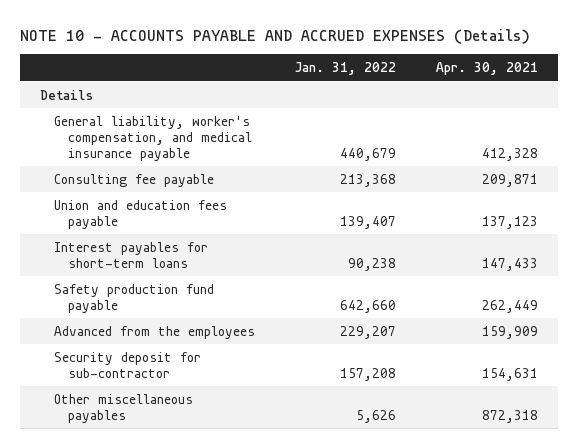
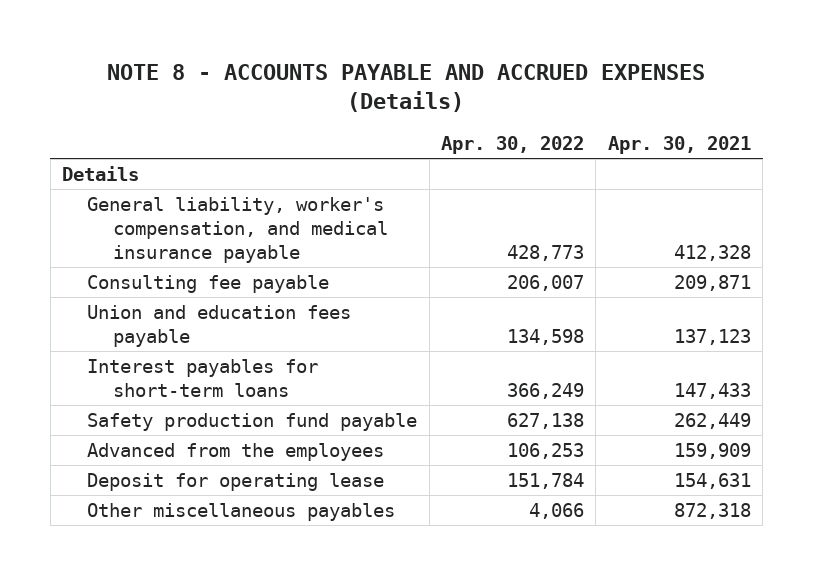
[19,28,530,44] NOTE 10 - ACCOUNTS PAYABLE AND ACCRUED EXPENSES (Details) -> [107,63,706,113] NOTE 8 - ACCOUNTS PAYABLE AND ACCRUED EXPENSES (Details)
[294,62,396,76] Jan. 31, 2022 -> none
none -> [441,135,585,154] Apr. 30, 2022
[53,351,201,378] Security deposit for sub-contractor -> [87,472,385,491] Deposit for operating lease

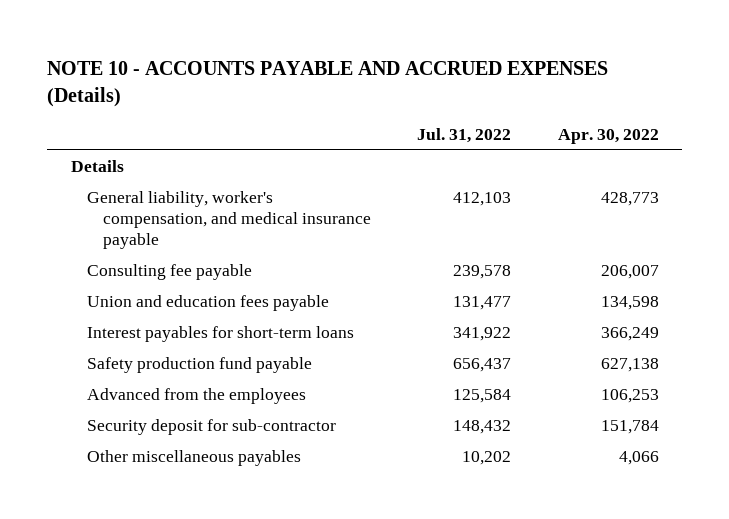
[107,63,706,113] NOTE 8 - ACCOUNTS PAYABLE AND ACCRUED EXPENSES (Details) -> [47,60,609,107] NOTE 10 - ACCOUNTS PAYABLE AND ACCRUED EXPENSES (Details)
[607,135,751,154] Apr. 30, 2021 -> none
none -> [417,128,512,144] Jul. 31, 2022
[87,472,385,491] Deposit for operating lease -> [86,418,336,435] Security deposit for sub-contractor

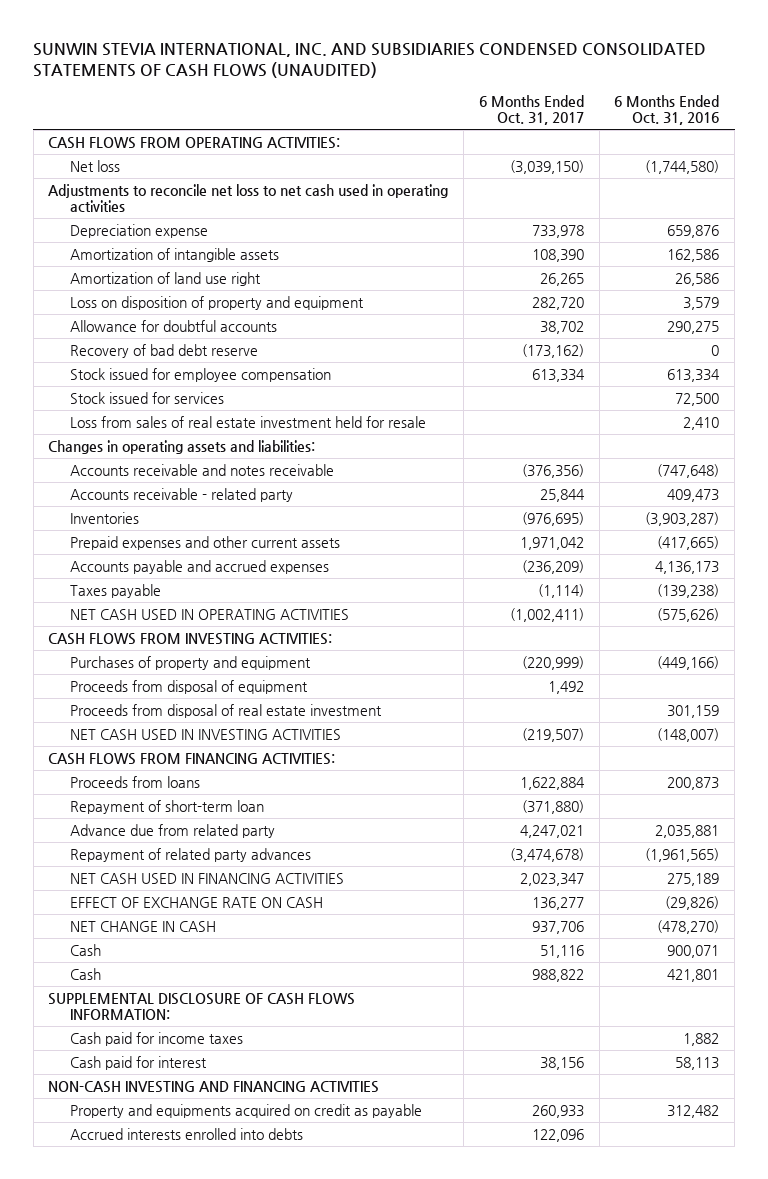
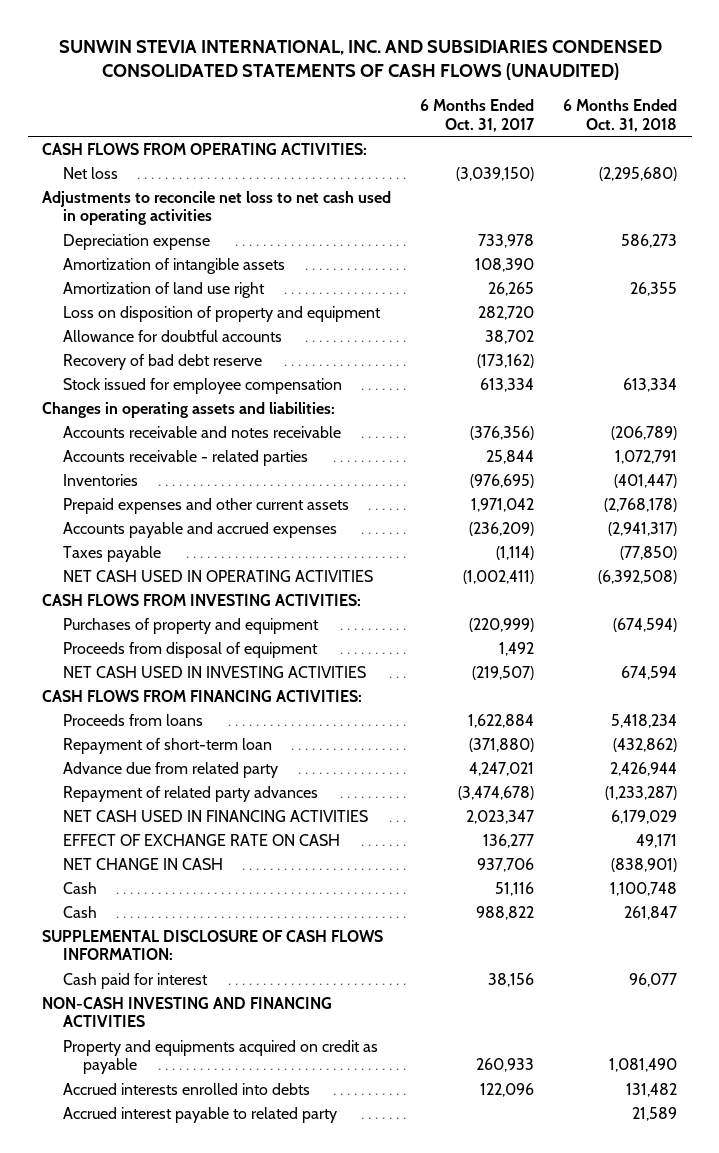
[614,94,720,125] 6 Months Ended Oct. 31, 2016 -> none
none -> [563,98,678,132] 6 Months Ended Oct. 31, 2018
[69,391,224,404] Stock issued for services -> none
[69,415,426,428] Loss from sales of real estate investment held for resale -> none
[69,487,293,502] Accounts receivable - related party -> [62,449,308,466] Accounts receivable - related parties
[69,703,382,718] Proceeds from disposal of real estate investment -> none
[69,1031,243,1046] Cash paid for income taxes -> none
none -> [62,1106,337,1123] Accrued interest payable to related party

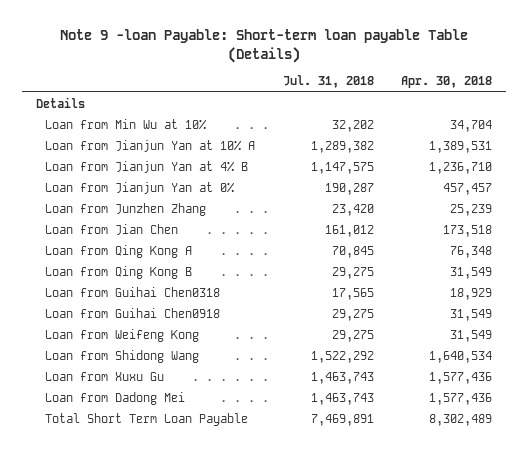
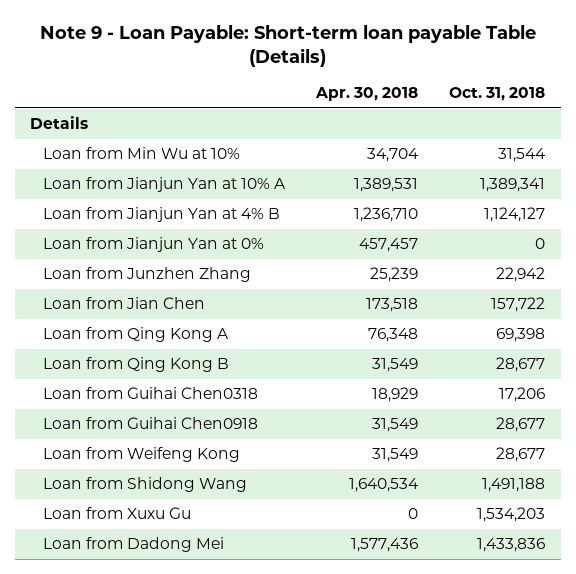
[60,29,469,63] Note 9 -loan Payable: Short-term loan payable Table (Details) -> [39,24,536,67] Note 9 - Loan Payable: Short-term loan payable Table (Details)
[282,75,374,89] Jul. 31, 2018 -> none
none -> [449,87,546,102] Oct. 31, 2018
[429,371,493,384] 1,577,436 -> [408,508,419,520] 0
[45,412,249,426] Total Short Term Loan Payable -> none

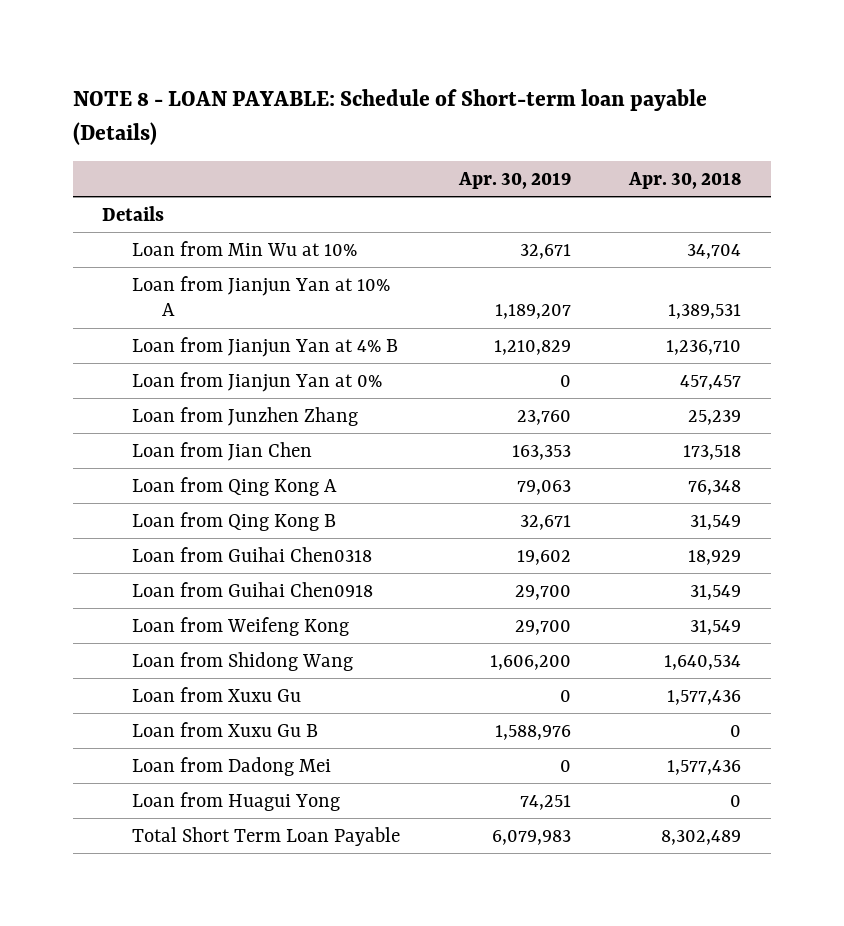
[39,24,536,67] Note 9 - Loan Payable: Short-term loan payable Table (Details) -> [73,89,708,145] NOTE 8 - LOAN PAYABLE: Schedule of Short-term loan payable (Details)
[449,87,546,102] Oct. 31, 2018 -> none
none -> [457,172,571,190] Apr. 30, 2019
[408,508,419,520] 0 -> [667,689,742,705] 1,577,436
none -> [132,721,319,737] Loan from Xuxu Gu B
none -> [132,791,341,811] Loan from Huagui Yong
none -> [132,826,401,846] Total Short Term Loan Payable

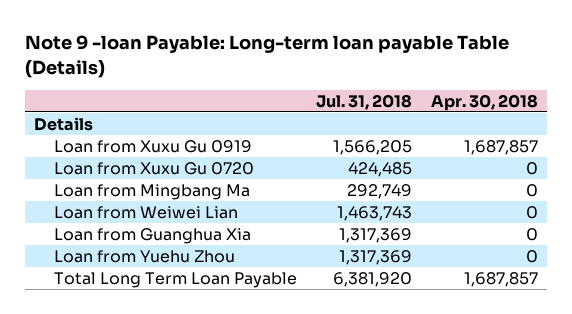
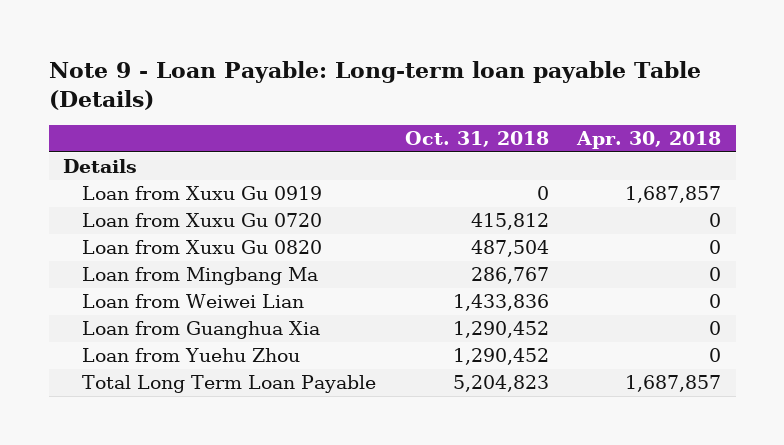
[24,35,509,79] Note 9 -loan Payable: Long-term loan payable Table (Details) -> [48,60,701,110] Note 9 - Loan Payable: Long-term loan payable Table (Details)
[315,93,412,110] Jul. 31, 2018 -> none
none -> [404,131,549,148] Oct. 31, 2018
none -> [82,240,323,255] Loan from Xuxu Gu 0820

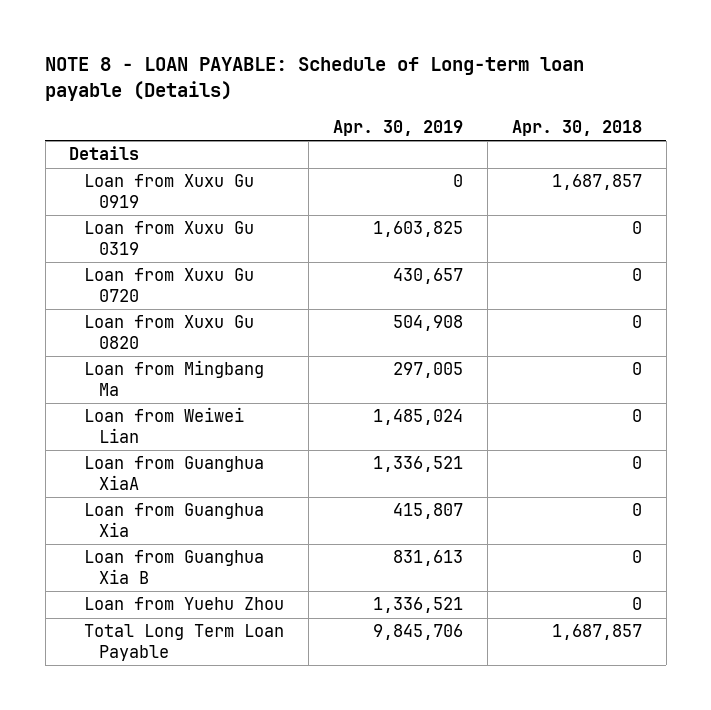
[48,60,701,110] Note 9 - Loan Payable: Long-term loan payable Table (Details) -> [45,56,585,101] NOTE 8 - LOAN PAYABLE: Schedule of Long-term loan payable (Details)
[404,131,549,148] Oct. 31, 2018 -> none
none -> [332,120,463,137] Apr. 30, 2019
none -> [84,221,255,255] Loan from Xuxu Gu 0319
none -> [84,456,265,490] Loan from Guanghua XiaA
none -> [84,550,265,584] Loan from Guanghua Xia B

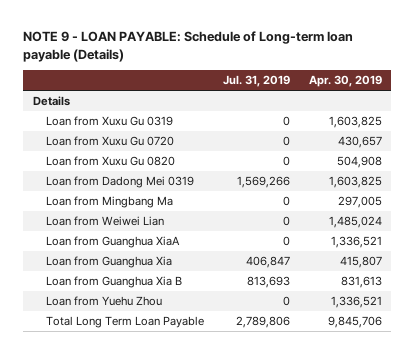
[45,56,585,101] NOTE 8 - LOAN PAYABLE: Schedule of Long-term loan payable (Details) -> [23,30,354,62] NOTE 9 - LOAN PAYABLE: Schedule of Long-term loan payable (Details)
[511,120,642,137] Apr. 30, 2018 -> none
none -> [222,75,290,88] Jul. 31, 2019
[84,174,255,208] Loan from Xuxu Gu 0919 -> none
none -> [45,176,194,189] Loan from Dadong Mei 0319

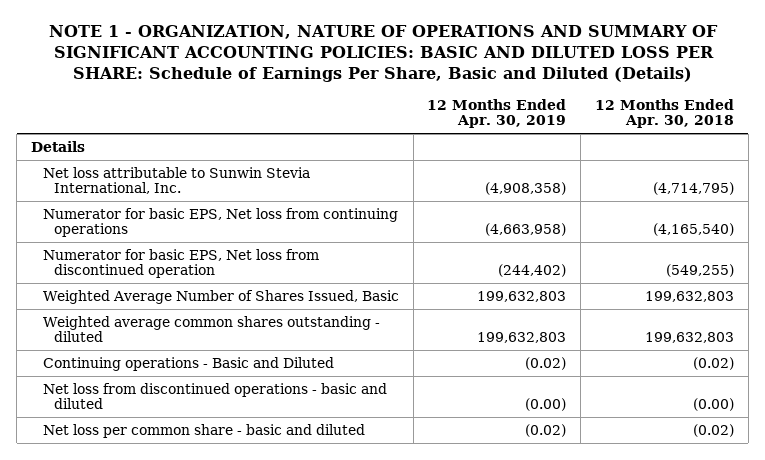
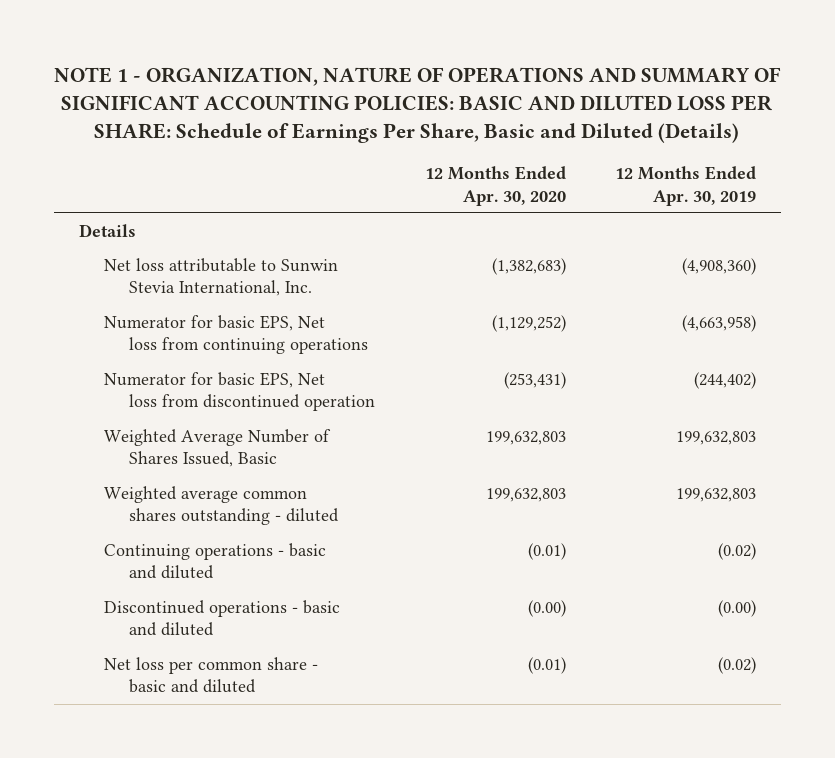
[595,98,735,129] 12 Months Ended Apr. 30, 2018 -> none
none -> [424,166,566,206] 12 Months Ended Apr. 30, 2020
[485,182,567,196] (4,908,358) -> [682,257,757,275] (4,908,360)
[42,356,334,371] Continuing operations - Basic and Diluted -> [103,542,326,580] Continuing operations - basic and diluted
[42,382,387,410] Net loss from discontinued operations - basic and diluted -> [103,599,340,637] Discontinued operations - basic and diluted

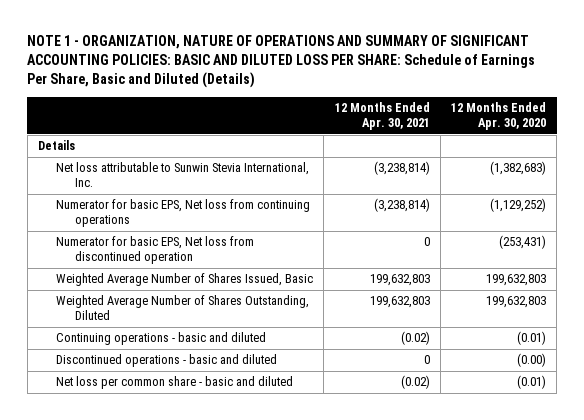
[615,166,757,206] 12 Months Ended Apr. 30, 2019 -> none
none -> [334,102,430,130] 12 Months Ended Apr. 30, 2021
[103,485,340,526] Weighted average common shares outstanding - diluted -> [56,295,310,321] Weighted Average Number of Shares Outstanding, Diluted

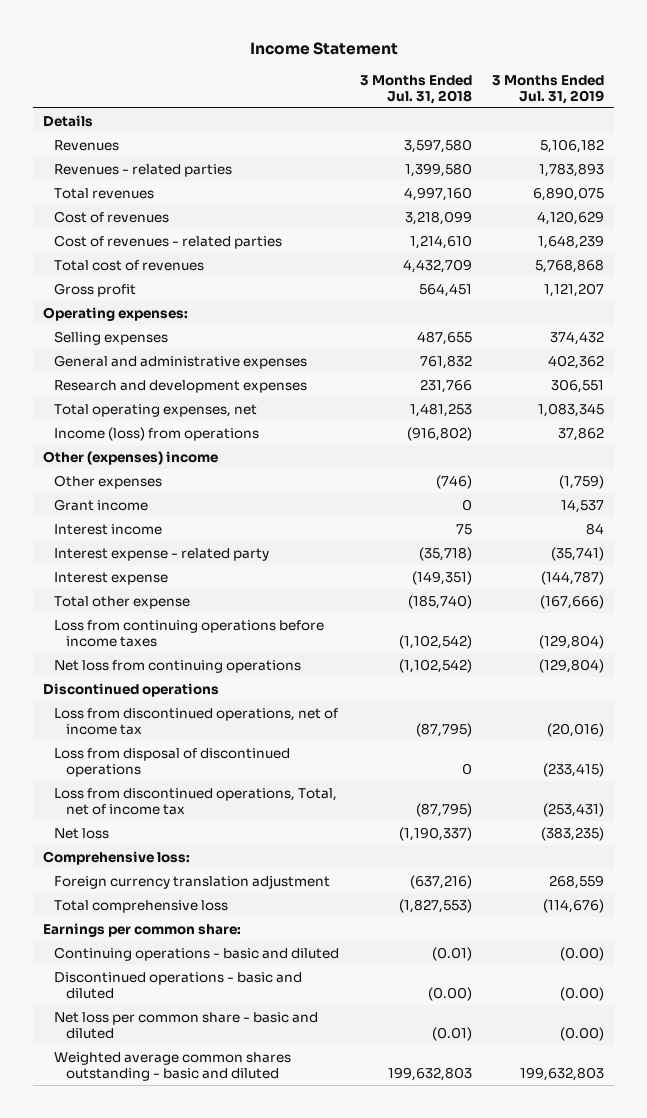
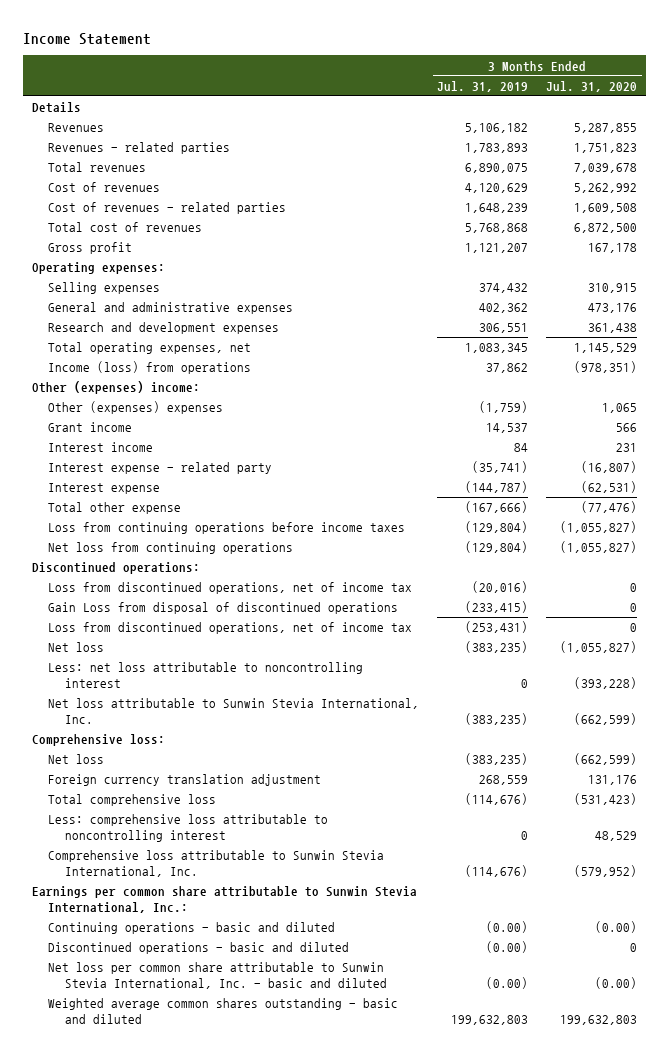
[359,74,472,104] 3 Months Ended Jul. 31, 2018 -> none
none -> [546,80,638,92] Jul. 31, 2020
[43,450,219,465] Other (expenses) income -> [32,381,201,395] Other (expenses) income:
[54,474,163,489] Other expenses -> [48,401,224,415] Other (expenses) expenses
[43,682,220,697] Discontinued operations -> [32,562,201,575] Discontinued operations:
[54,747,291,778] Loss from disposal of discontinued operations -> [48,602,399,615] Gain Loss from disposal of discontinued operations
[54,787,338,816] Loss from discontinued operations, Total, net of income tax -> [48,622,413,635] Loss from discontinued operations, net of income tax
none -> [48,662,364,689] Less: net loss attributable to noncontrolling interest
none -> [48,698,420,725] Net loss attributable to Sunwin Stevia International, Inc.
none -> [48,754,105,765] Net loss
none -> [48,814,329,843] Less: comprehensive loss attributable to noncontrolling interest
none -> [48,850,385,878] Comprehensive loss attributable to Sunwin Stevia International, Inc.
[43,922,242,937] Earnings per common share: -> [32,886,418,914] Earnings per common share attributable to Sunwin Stevia International, Inc.:
[54,1011,319,1040] Net loss per common share - basic and diluted -> [48,962,387,990] Net loss per common share attributable to Sunwin Stevia International, Inc. - basic and diluted

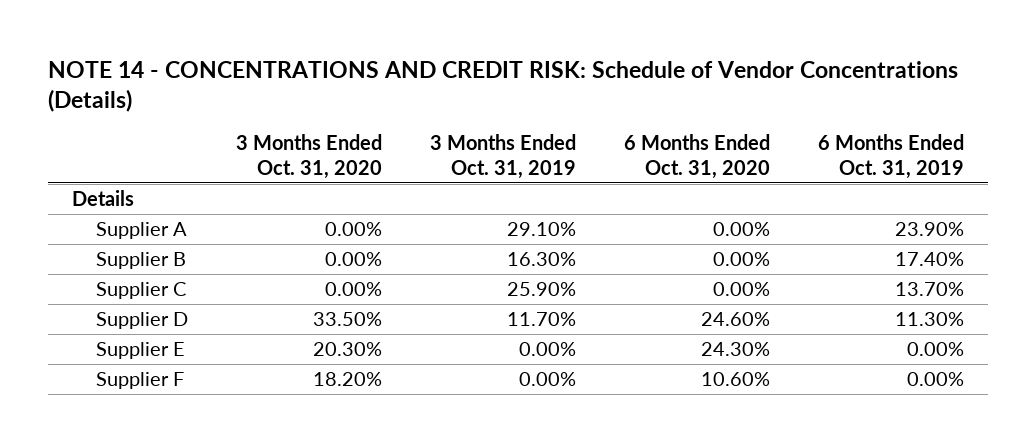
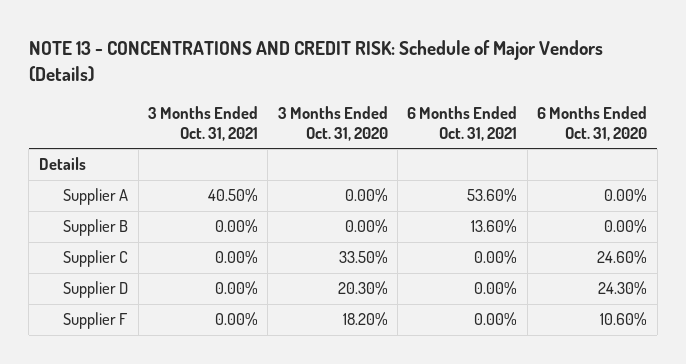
[47,60,958,113] NOTE 14 - CONCENTRATIONS AND CREDIT RISK: Schedule of Vendor Concentrations (Details) -> [28,39,603,82] NOTE 13 - CONCENTRATIONS AND CREDIT RISK: Schedule of Major Vendors (Details)
[429,133,576,179] 3 Months Ended Oct. 31, 2019 -> none
[817,133,964,179] 6 Months Ended Oct. 31, 2019 -> none
none -> [148,105,259,141] 3 Months Ended Oct. 31, 2021
none -> [407,105,518,141] 6 Months Ended Oct. 31, 2021
[96,341,186,359] Supplier E -> none
[324,281,382,296] 0.00% -> [338,250,388,265] 33.50%
[712,281,770,296] 0.00% -> [597,250,648,265] 24.60%
[312,311,382,326] 33.50% -> [337,281,388,296] 20.30%
[700,311,770,326] 24.60% -> [598,281,648,296] 24.30%

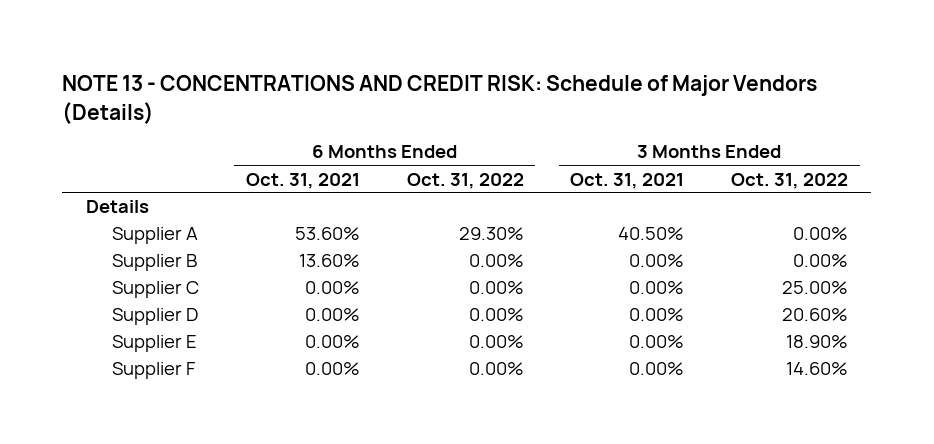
[277,105,388,141] 3 Months Ended Oct. 31, 2020 -> none
[537,105,648,141] 6 Months Ended Oct. 31, 2020 -> none
none -> [406,172,524,189] Oct. 31, 2022
none -> [730,172,848,189] Oct. 31, 2022
none -> [112,335,198,353] Supplier E

